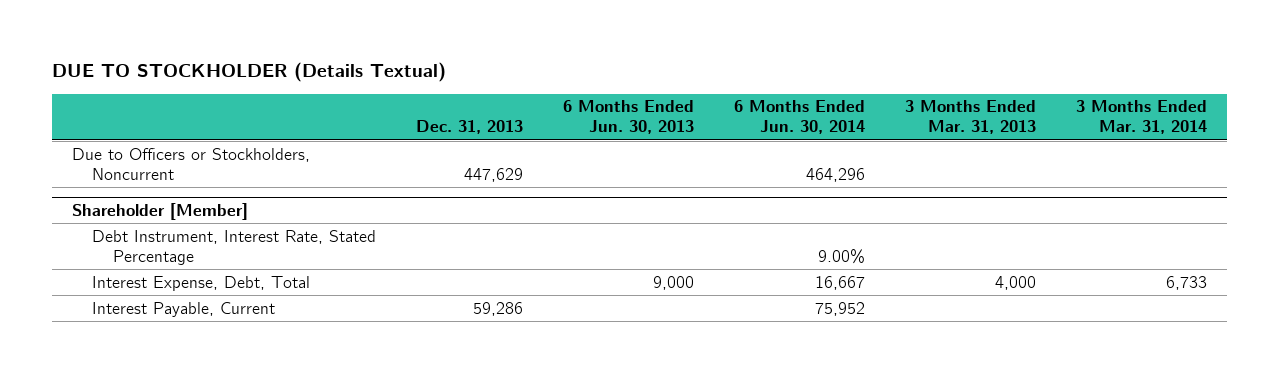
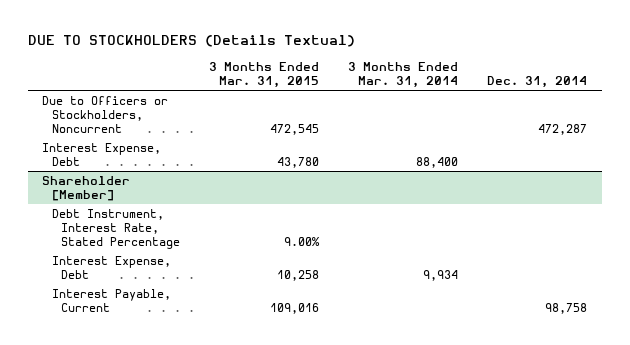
[51,62,446,83] DUE TO STOCKHOLDER (Details Textual) -> [27,35,355,48] DUE TO STOCKHOLDERS (Details Textual)
[416,120,524,135] Dec. 31, 2013 -> none
[563,100,695,135] 6 Months Ended Jun. 30, 2013 -> none
[734,100,866,135] 6 Months Ended Jun. 30, 2014 -> none
[905,100,1037,135] 3 Months Ended Mar. 31, 2013 -> none
none -> [209,61,320,88] 3 Months Ended Mar. 31, 2015
none -> [487,75,588,88] Dec. 31, 2014
none -> [42,143,162,166] Interest Expense, Debt
[92,275,311,291] Interest Expense, Debt, Total -> [51,256,171,279] Interest Expense, Debt
[1165,275,1207,290] 6,733 -> [423,269,459,281] 9,934

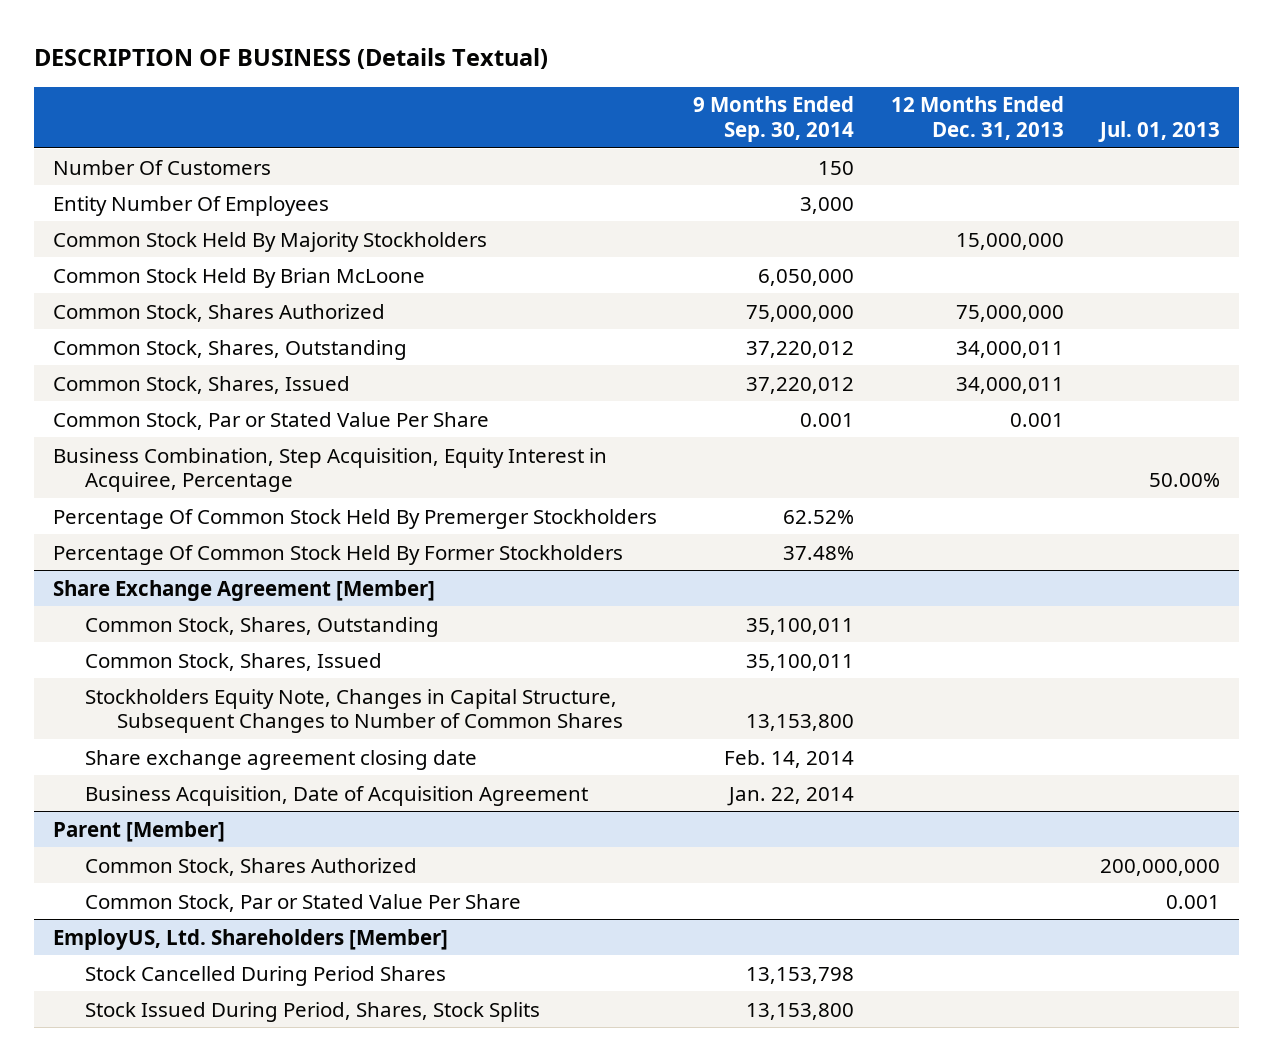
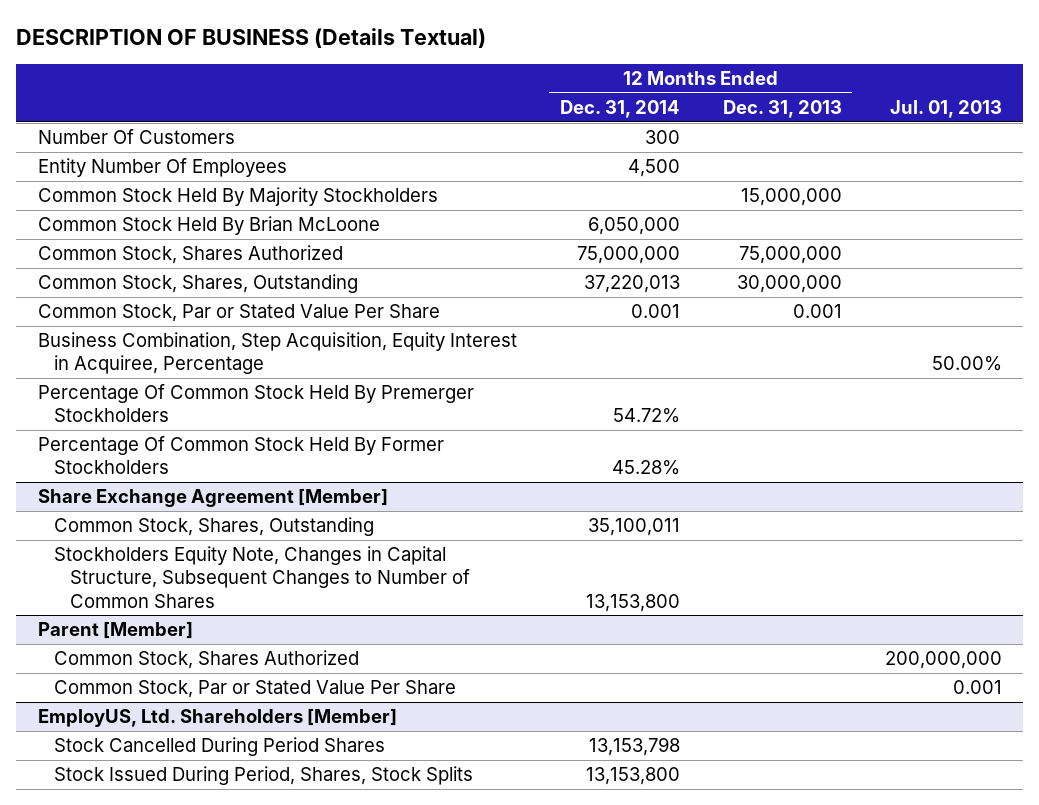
[693,96,855,143] 9 Months Ended Sep. 30, 2014 -> none
none -> [559,100,680,119] Dec. 31, 2014
[52,375,350,394] Common Stock, Shares, Issued -> none
[955,340,1064,358] 34,000,011 -> [736,275,842,294] 30,000,000
[85,652,383,671] Common Stock, Shares, Issued -> none
[85,749,478,770] Share exchange agreement closing date -> none
[85,785,589,806] Business Acquisition, Date of Acquisition Agreement -> none

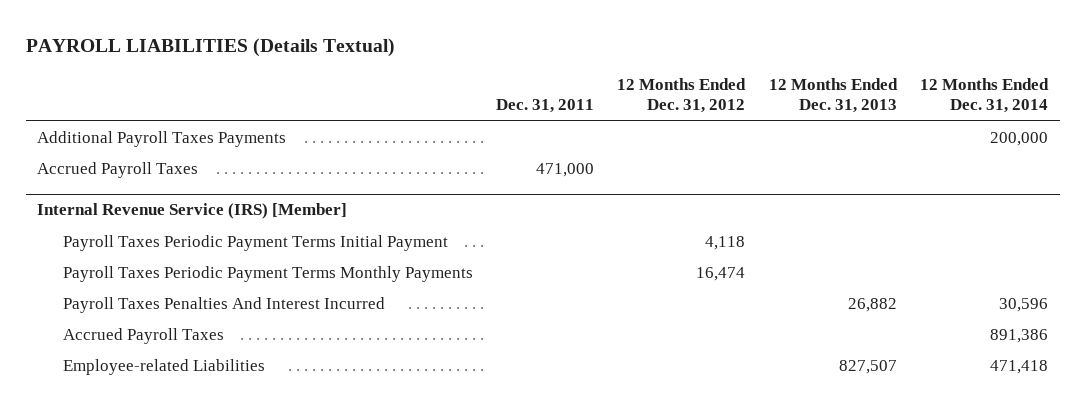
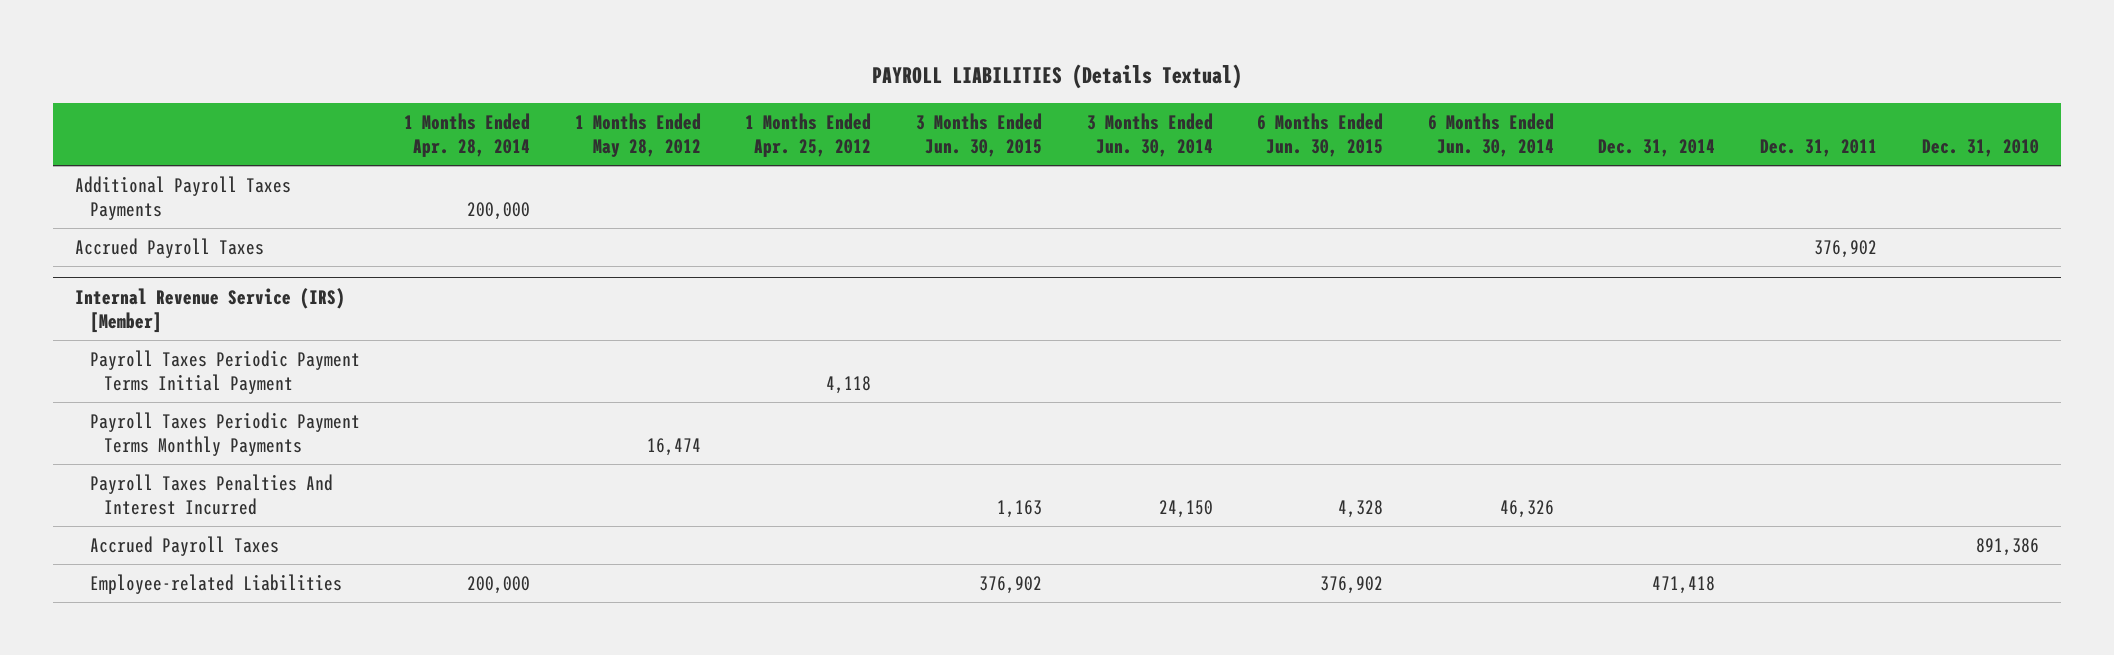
[617,77,747,114] 12 Months Ended Dec. 31, 2012 -> none
[768,77,898,114] 12 Months Ended Dec. 31, 2013 -> none
[920,77,1050,114] 12 Months Ended Dec. 31, 2014 -> none
none -> [404,113,531,158] 1 Months Ended Apr. 28, 2014
none -> [574,113,701,158] 1 Months Ended May 28, 2012
none -> [745,113,872,158] 1 Months Ended Apr. 25, 2012
none -> [915,113,1042,158] 3 Months Ended Jun. 30, 2015
none -> [1086,113,1213,158] 3 Months Ended Jun. 30, 2014
none -> [1257,113,1384,158] 6 Months Ended Jun. 30, 2015
none -> [1427,113,1554,158] 6 Months Ended Jun. 30, 2014
none -> [1598,139,1716,158] Dec. 31, 2014
none -> [1921,139,2039,158] Dec. 31, 2010
[536,163,595,178] 471,000 -> [1813,240,1877,259] 376,902

